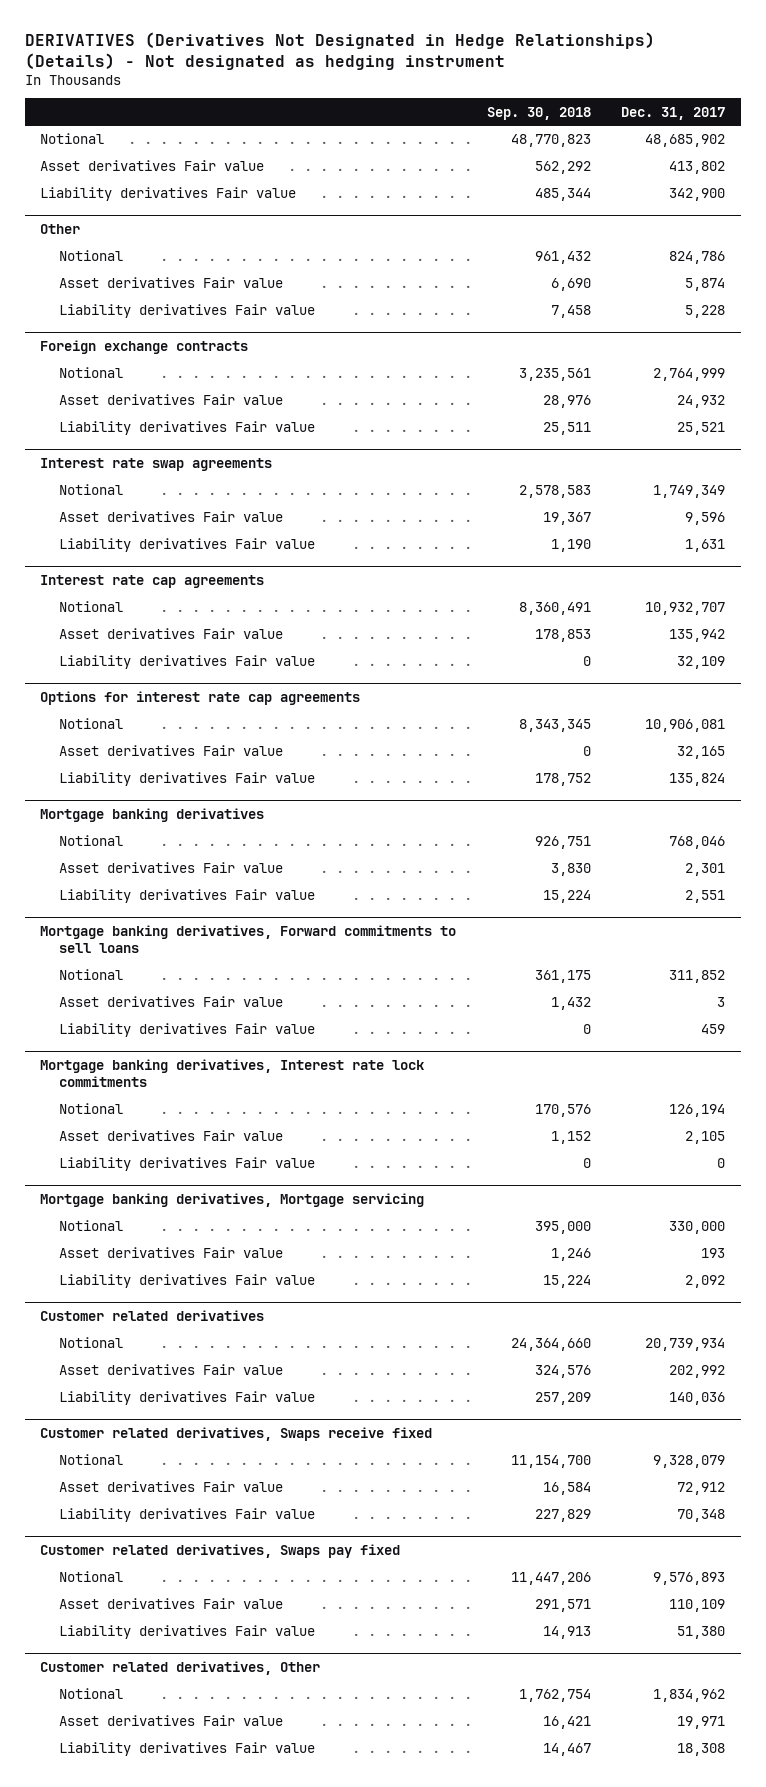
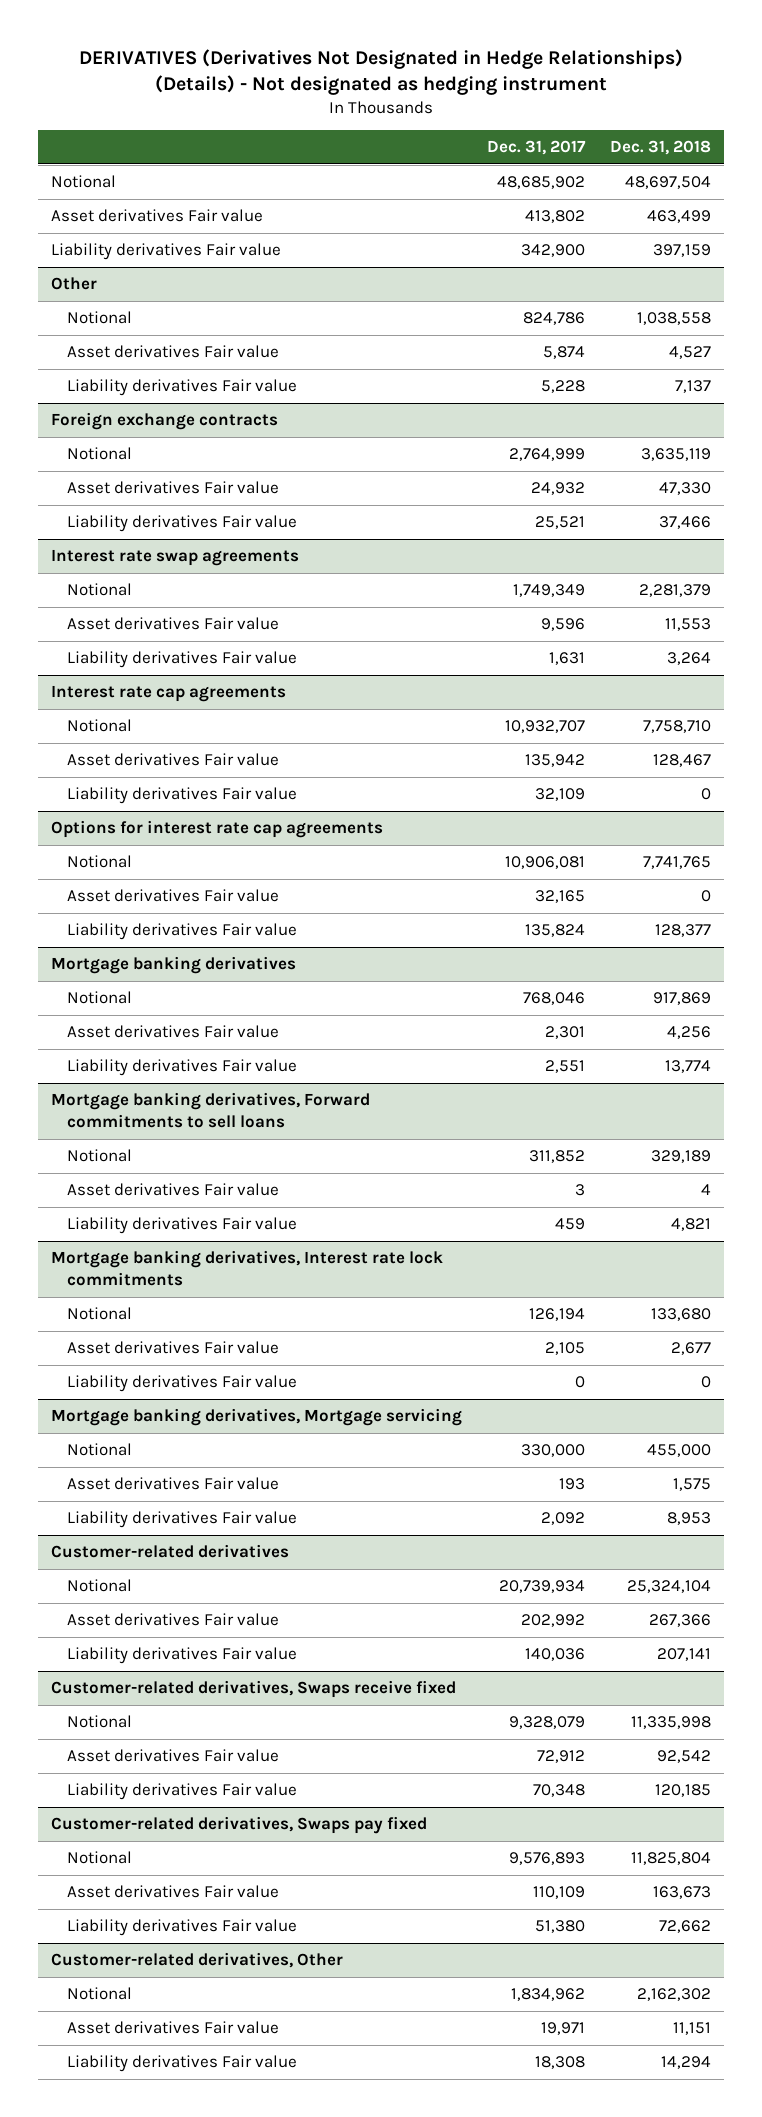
[486,106,591,120] Sep. 30, 2018 -> none
none -> [610,140,712,156] Dec. 31, 2018
[40,1310,265,1322] Customer related derivatives -> [50,1544,289,1559] Customer-related derivatives
[40,1427,433,1442] Customer related derivatives, Swaps receive fixed -> [50,1680,456,1699] Customer-related derivatives, Swaps receive fixed
[40,1544,401,1559] Customer related derivatives, Swaps pay fixed -> [50,1816,427,1835] Customer-related derivatives, Swaps pay fixed
[40,1661,321,1676] Customer related derivatives, Other -> [50,1952,343,1969] Customer-related derivatives, Other

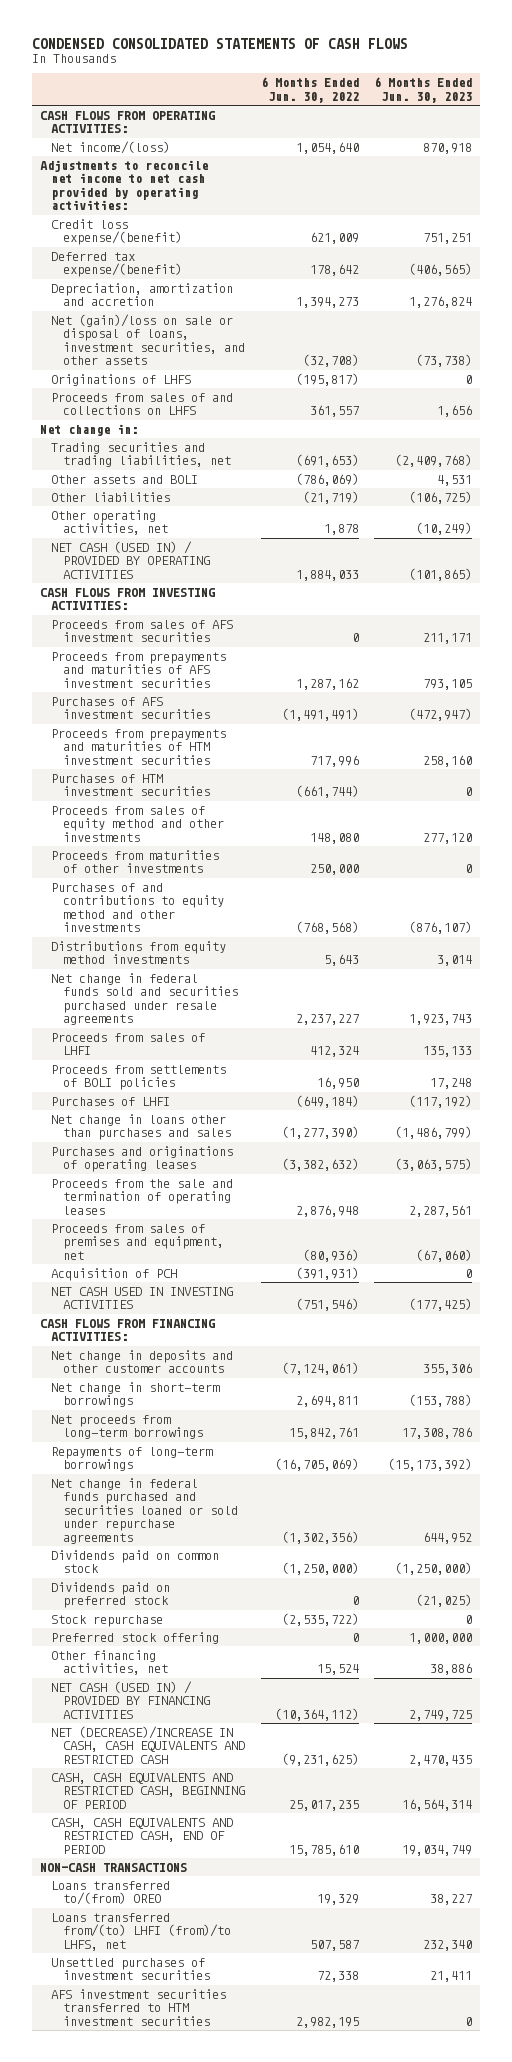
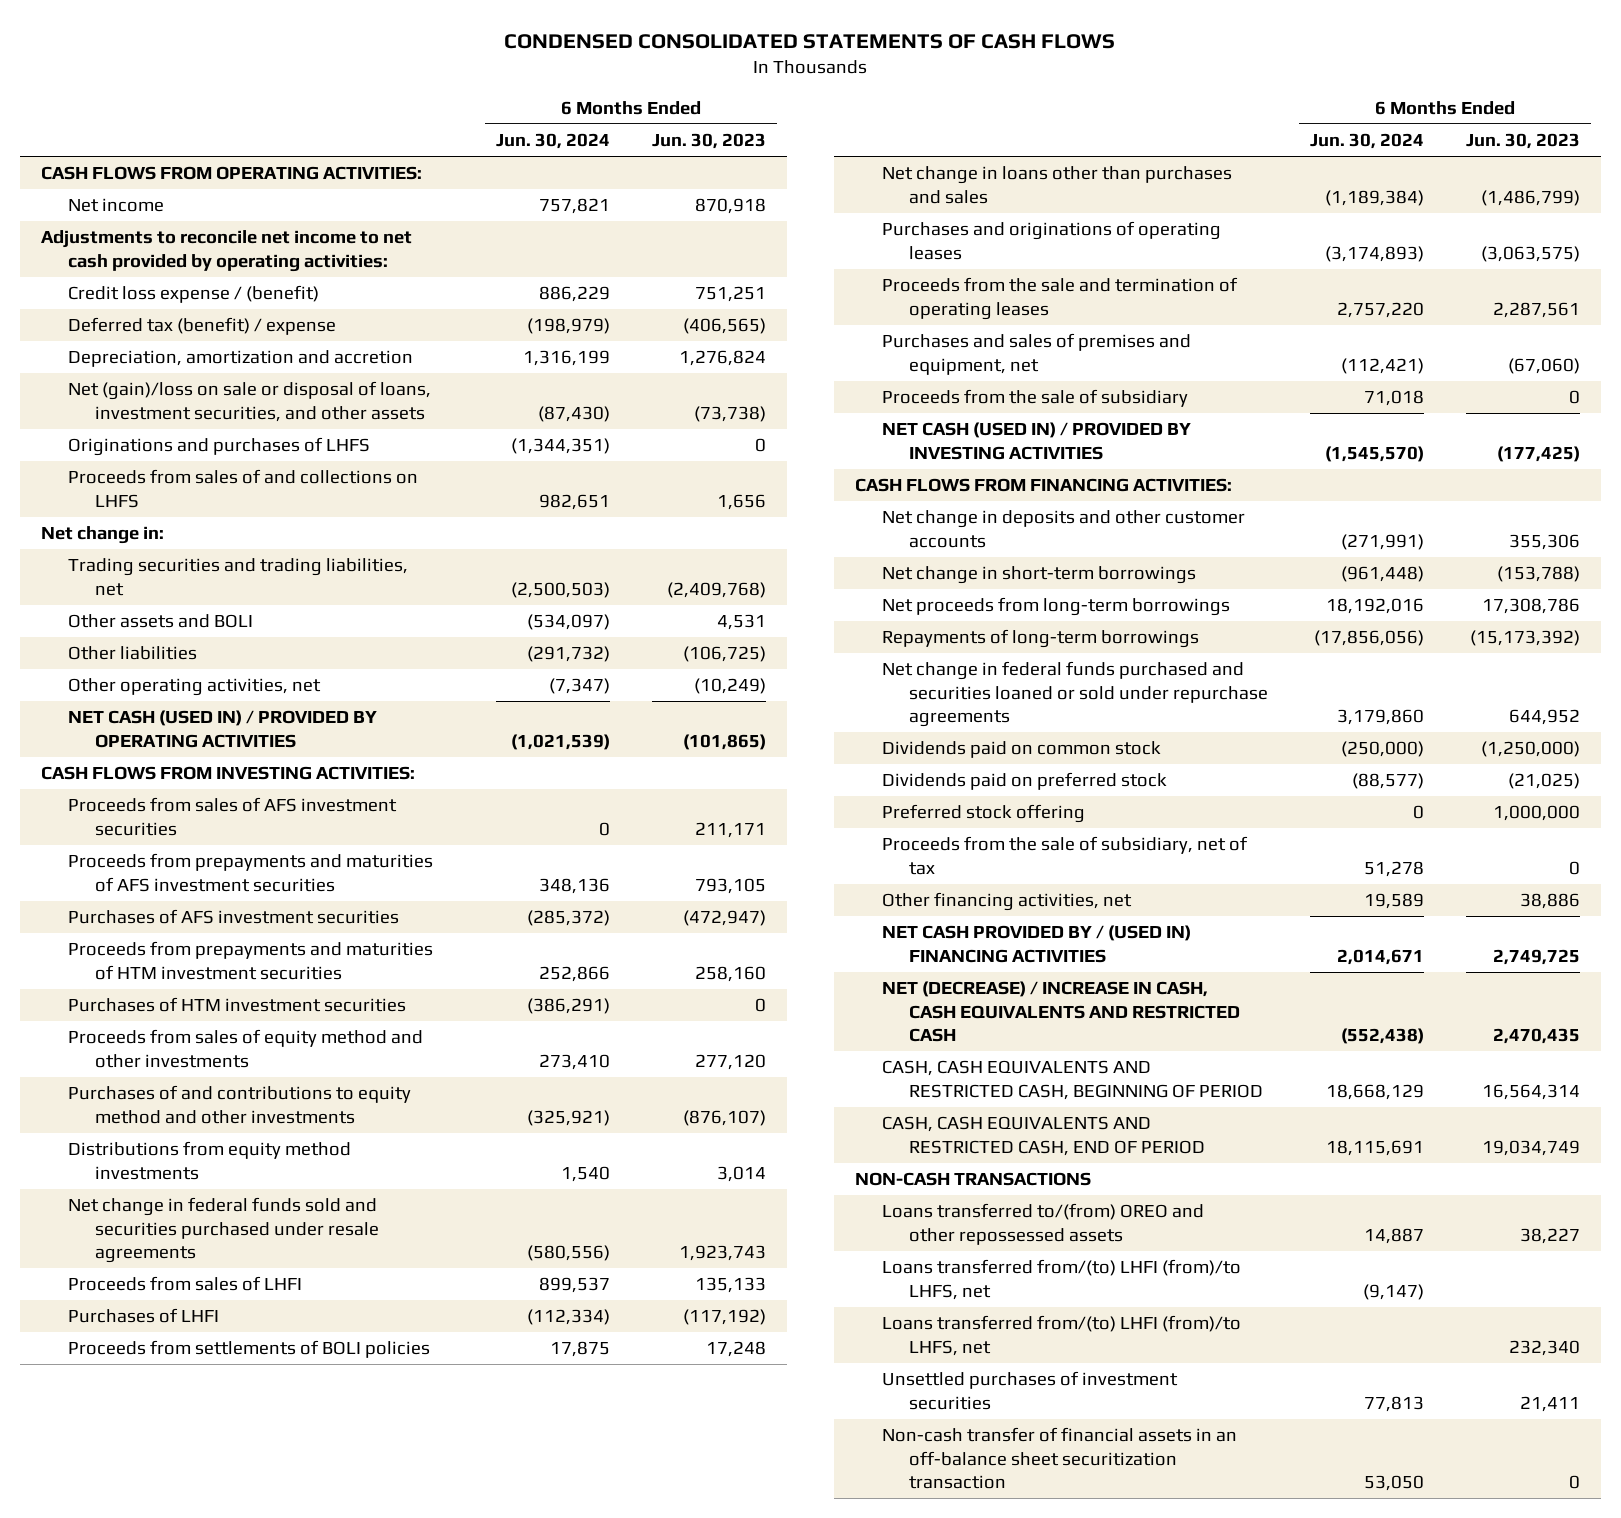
[260,77,359,103] 6 Months Ended Jun. 30, 2022 -> none
none -> [495,133,610,150] Jun. 30, 2024
[51,141,171,155] Net income/(loss) -> [67,198,164,213] Net income
[51,219,182,246] Credit loss expense/(benefit) -> [67,285,319,304] Credit loss expense / (benefit)
[51,252,182,278] Deferred tax expense/(benefit) -> [67,317,336,336] Deferred tax (benefit) / expense
[51,374,192,387] Originations of LHFS -> [67,437,370,457] Originations and purchases of LHFS
[51,850,220,874] Proceeds from maturities of other investments -> none
[51,1065,227,1091] Proceeds from settlements of BOLI policies -> [67,1340,430,1359] Proceeds from settlements of BOLI policies
[51,1268,178,1282] Acquisition of PCH -> none
[51,1224,224,1260] Proceeds from sales of premises and equipment, net -> [881,333,1191,375] Purchases and sales of premises and equipment, net
none -> [881,389,1188,408] Proceeds from the sale of subsidiary
[51,1287,234,1310] NET CASH USED IN INVESTING ACTIVITIES -> [881,422,1191,460] NET CASH (USED IN) / PROVIDED BY INVESTING ACTIVITIES
[51,1615,164,1628] Stock repurchase -> none
none -> [881,836,1248,875] Proceeds from the sale of subsidiary, net of tax
[51,1681,210,1719] NET CASH (USED IN) / PROVIDED BY FINANCING ACTIVITIES -> [881,925,1191,963] NET CASH PROVIDED BY / (USED IN) FINANCING ACTIVITIES
[51,1726,245,1764] NET (DECREASE)/INCREASE IN CASH, CASH EQUIVALENTS AND RESTRICTED CASH -> [881,981,1240,1043] NET (DECREASE) / INCREASE IN CASH, CASH EQUIVALENTS AND RESTRICTED CASH
[51,1881,171,1906] Loans transferred to/(from) OREO -> [881,1203,1204,1245] Loans transferred to/(from) OREO and other repossessed assets
none -> [881,1259,1241,1300] Loans transferred from/(to) LHFI (from)/to LHFS, net
[51,1989,227,2026] AFS investment securities transferred to HTM investment securities -> none
none -> [881,1427,1237,1490] Non-cash transfer of financial assets in an off-balance sheet securitization transaction

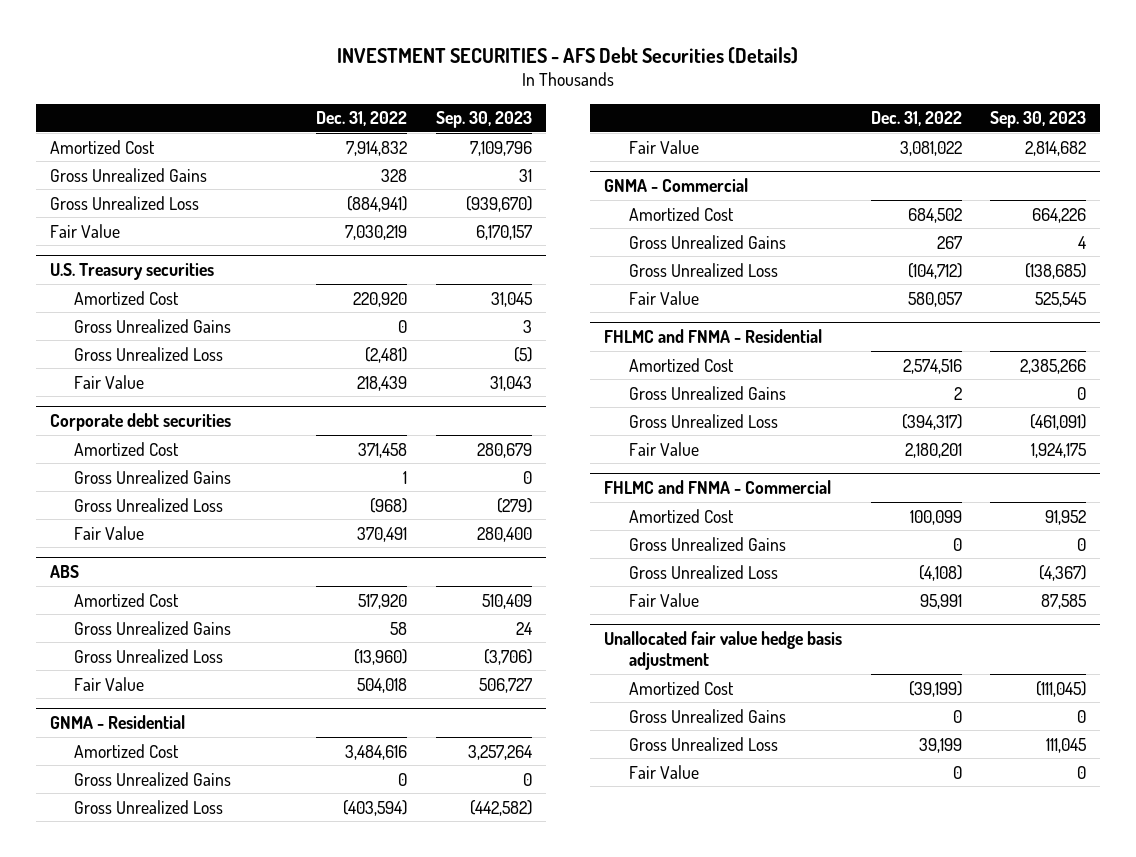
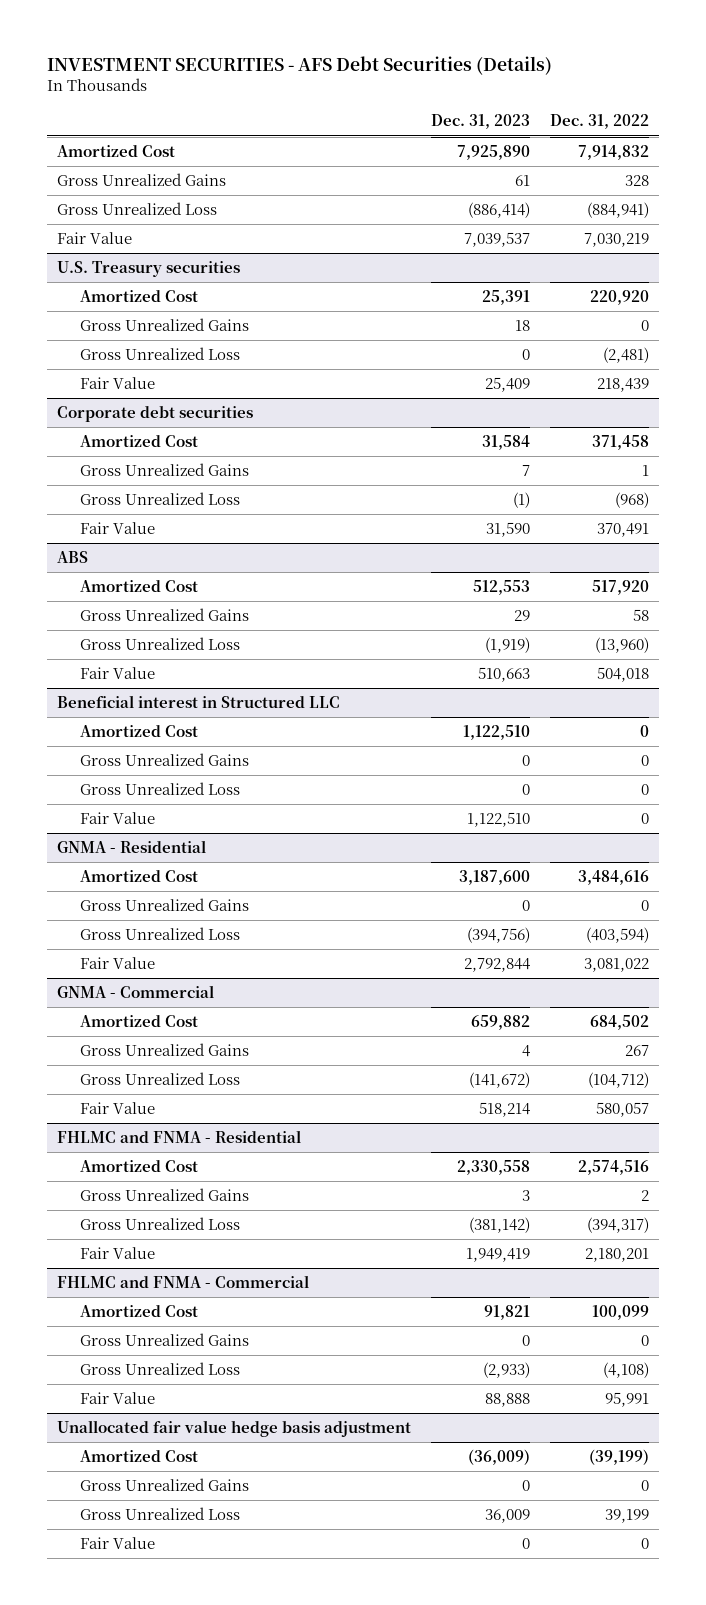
[435,111,532,129] Sep. 30, 2023 -> none
none -> [431,114,531,130] Dec. 31, 2023
none -> [56,695,340,709] Beneficial interest in Structured LLC
none -> [79,725,198,738] Amortized Cost
none -> [79,753,249,767] Gross Unrealized Gains
none -> [79,782,240,796] Gross Unrealized Loss
none -> [79,812,155,825] Fair Value

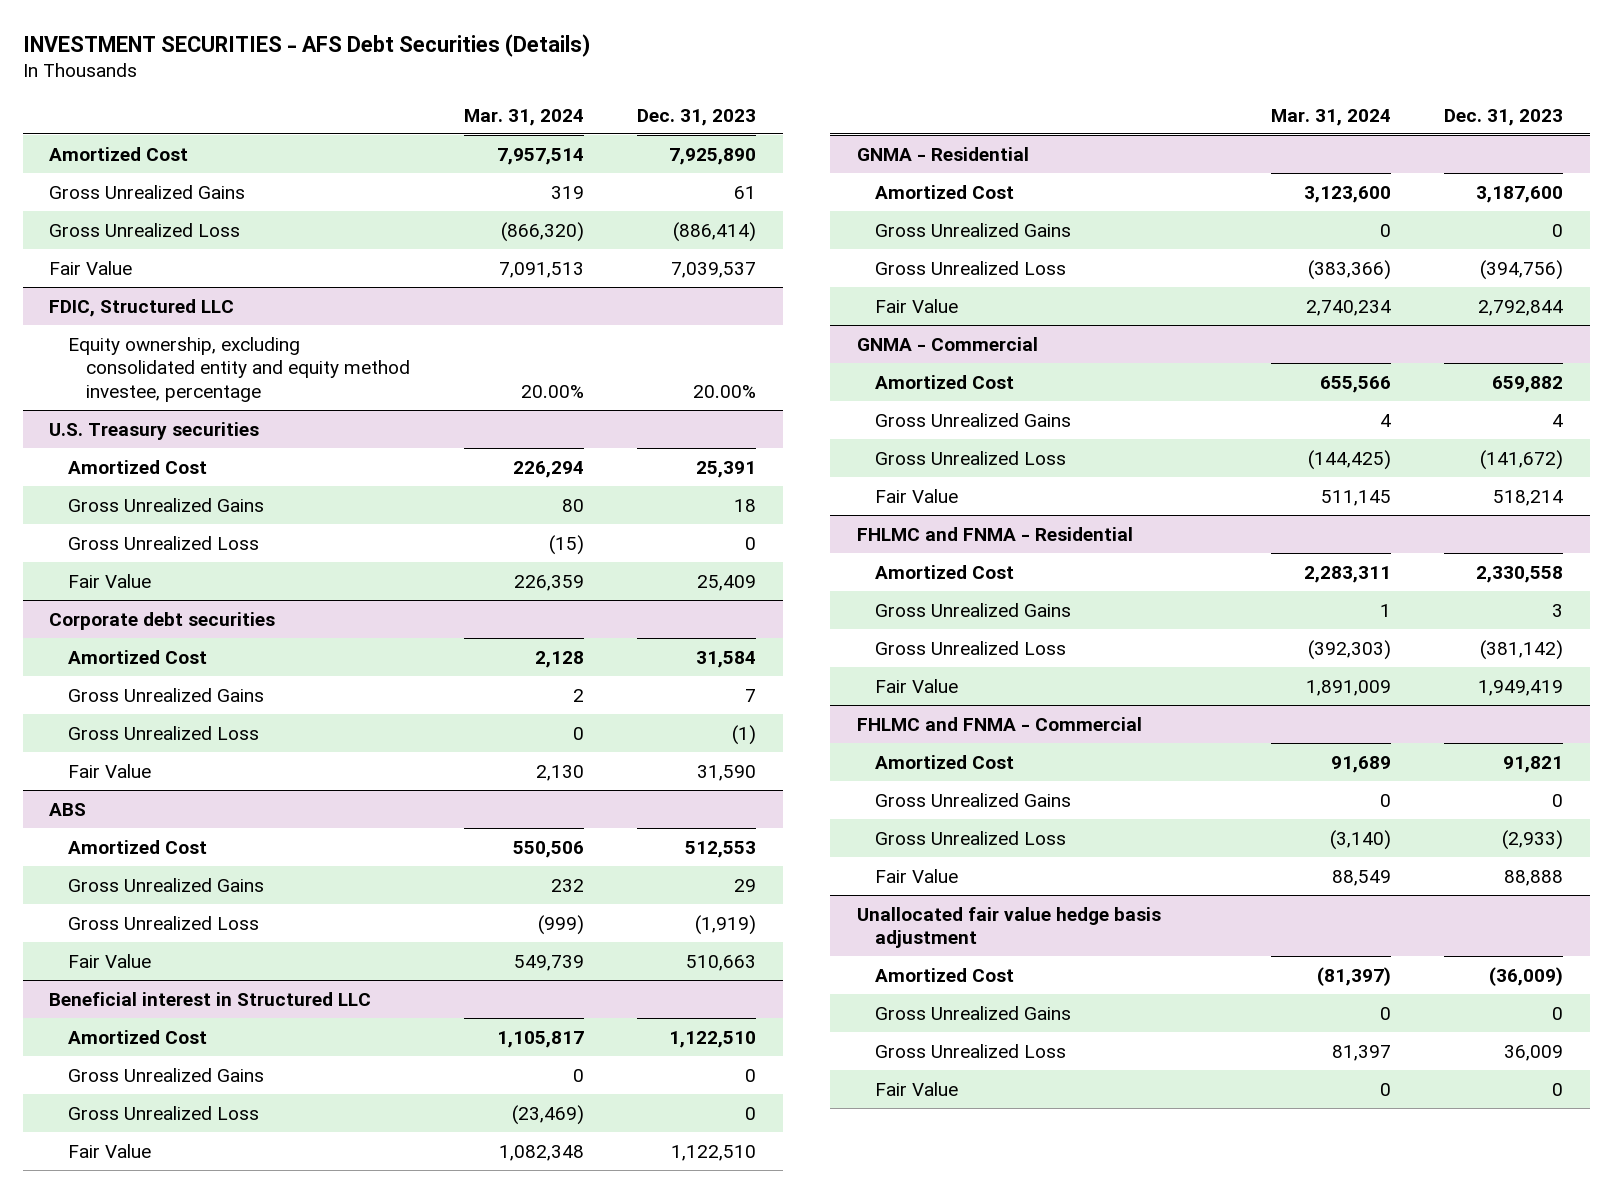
[550,114,650,130] Dec. 31, 2022 -> none
none -> [463,108,584,126] Mar. 31, 2024
none -> [49,298,235,317] FDIC, Structured LLC
none -> [67,336,411,402] Equity ownership, excluding consolidated entity and equity method investee, percentage

